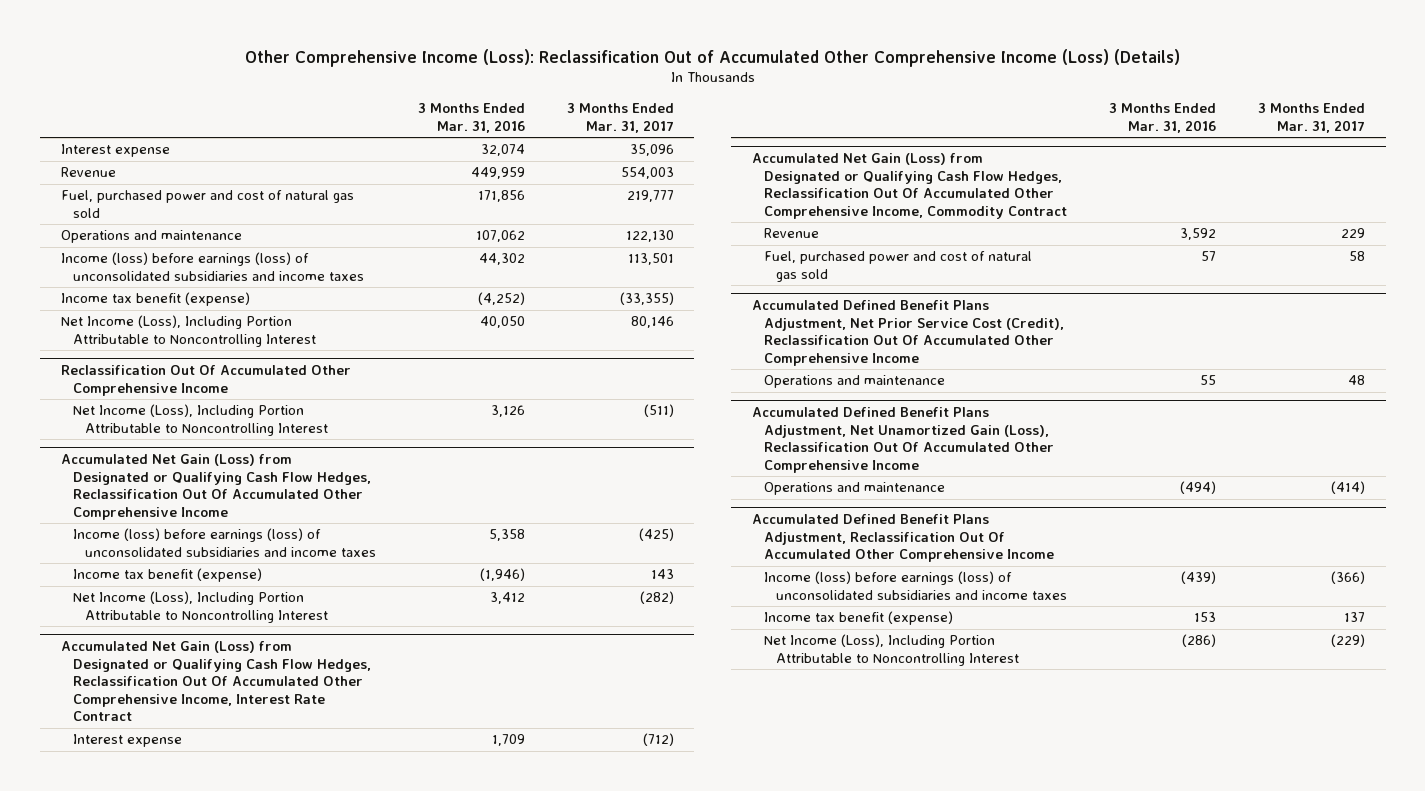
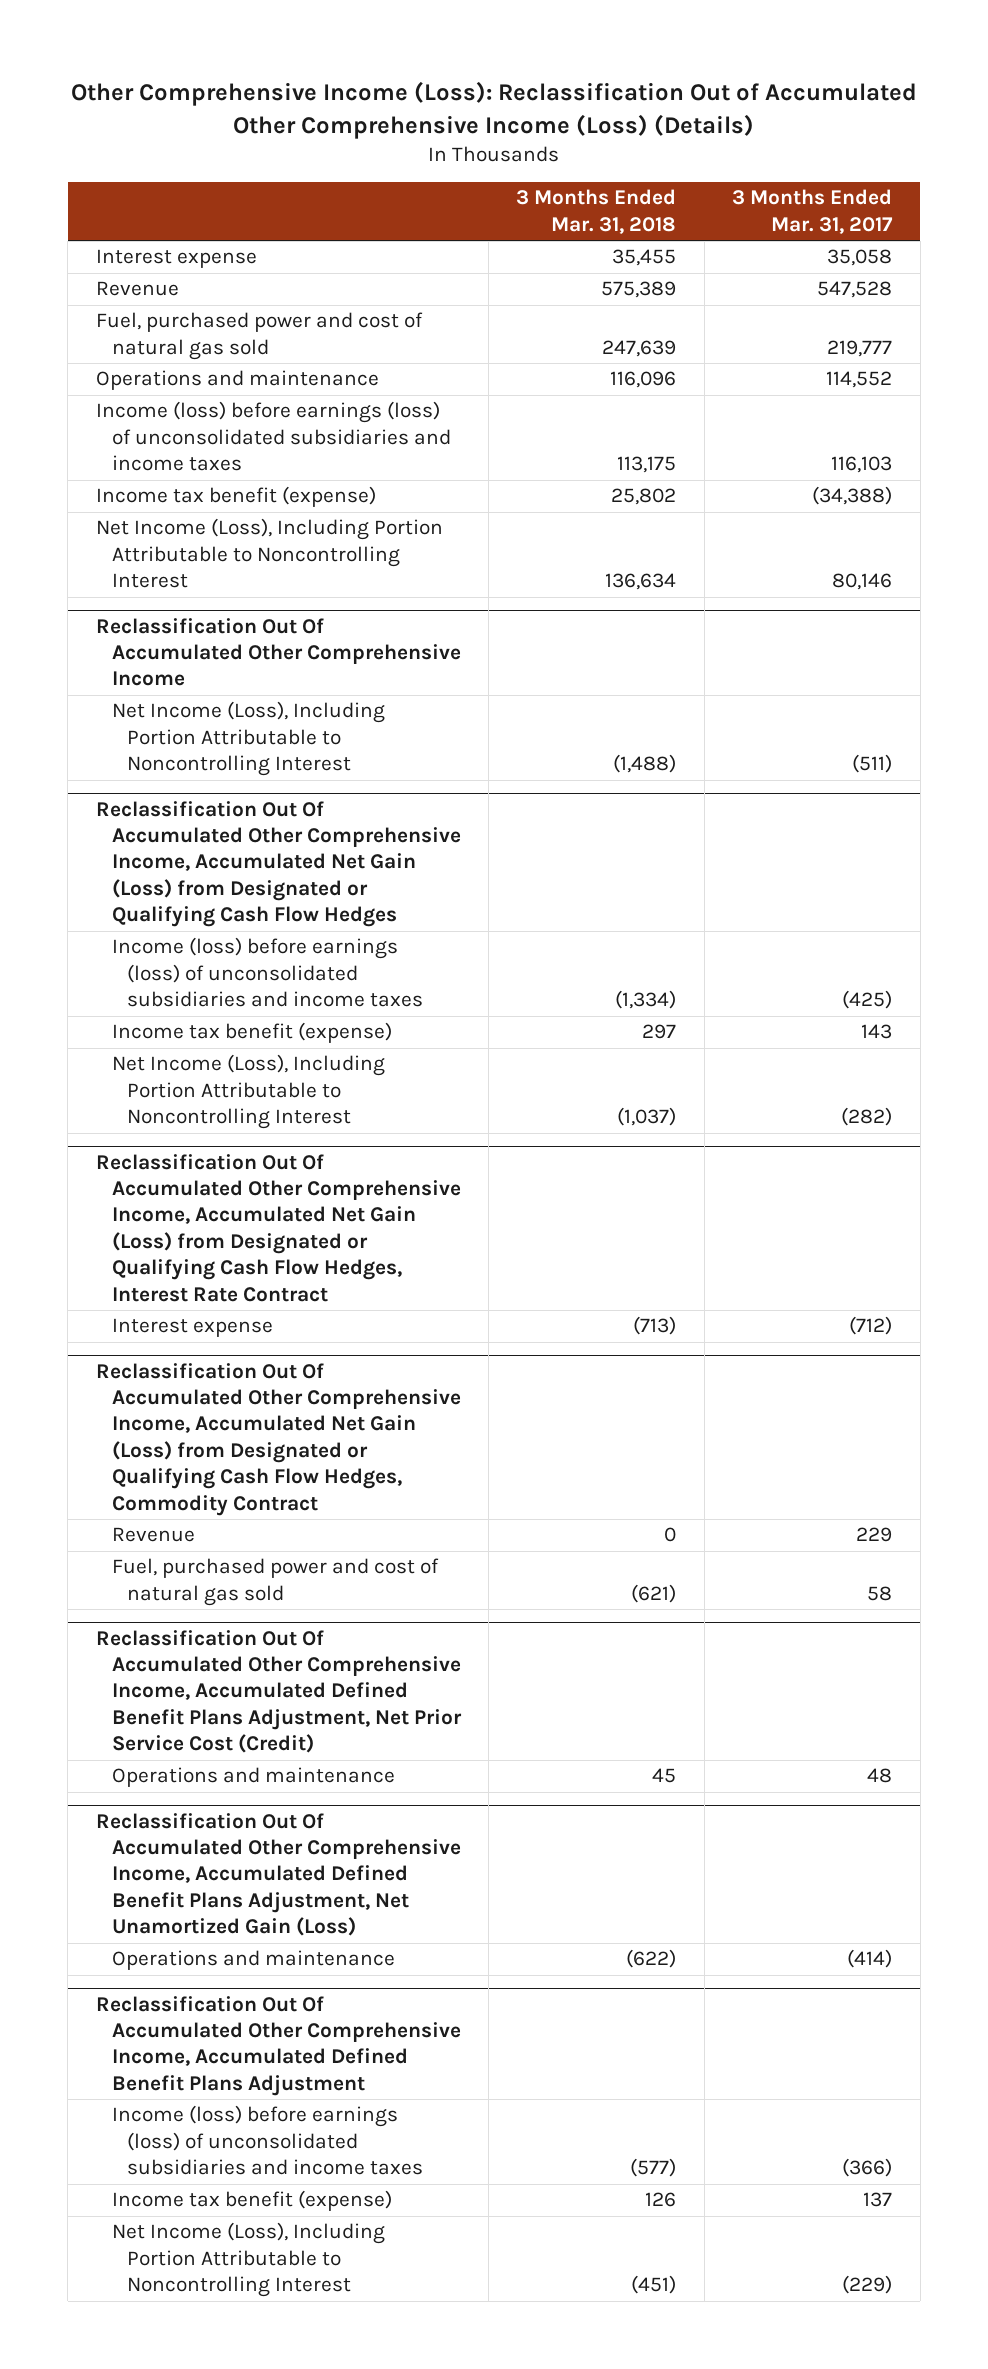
[417,103,525,133] 3 Months Ended Mar. 31, 2016 -> none
none -> [516,189,677,234] 3 Months Ended Mar. 31, 2018
[629,144,674,157] 35,096 -> [827,249,893,267] 35,058
[620,167,674,180] 554,003 -> [817,281,893,299] 547,528
[625,230,674,243] 122,130 -> [826,371,893,389] 114,552
[627,253,674,266] 113,501 -> [831,456,893,474] 116,103
[619,292,674,306] (33,355) -> [812,486,893,506] (34,388)
[60,454,371,520] Accumulated Net Gain (Loss) from Designated or Qualifying Cash Flow Hedges, Reclassification Out Of Accumulated Other Comprehensive Income -> [95,800,461,928] Reclassification Out Of Accumulated Other Comprehensive Income, Accumulated Net Gain (Loss) from Designated or Qualifying Cash Flow Hedges
[60,641,371,722] Accumulated Net Gain (Loss) from Designated or Qualifying Cash Flow Hedges, Reclassification Out Of Accumulated Other Comprehensive Income, Interest Rate Contract -> [95,1153,461,1302] Reclassification Out Of Accumulated Other Comprehensive Income, Accumulated Net Gain (Loss) from Designated or Qualifying Cash Flow Hedges, Interest Rate Contract
[751,153,1067,219] Accumulated Net Gain (Loss) from Designated or Qualifying Cash Flow Hedges, Reclassification Out Of Accumulated Other Comprehensive Income, Commodity Contract -> [95,1362,461,1516] Reclassification Out Of Accumulated Other Comprehensive Income, Accumulated Net Gain (Loss) from Designated or Qualifying Cash Flow Hedges, Commodity Contract
[751,300,1064,366] Accumulated Defined Benefit Plans Adjustment, Net Prior Service Cost (Credit), Reclassification Out Of Accumulated Other Comprehensive Income -> [95,1629,462,1754] Reclassification Out Of Accumulated Other Comprehensive Income, Accumulated Defined Benefit Plans Adjustment, Net Prior Service Cost (Credit)
[751,407,1054,473] Accumulated Defined Benefit Plans Adjustment, Net Unamortized Gain (Loss), Reclassification Out Of Accumulated Other Comprehensive Income -> [95,1812,461,1937] Reclassification Out Of Accumulated Other Comprehensive Income, Accumulated Defined Benefit Plans Adjustment, Net Unamortized Gain (Loss)
[751,514,1054,563] Accumulated Defined Benefit Plans Adjustment, Reclassification Out Of Accumulated Other Comprehensive Income -> [95,1995,461,2096] Reclassification Out Of Accumulated Other Comprehensive Income, Accumulated Defined Benefit Plans Adjustment

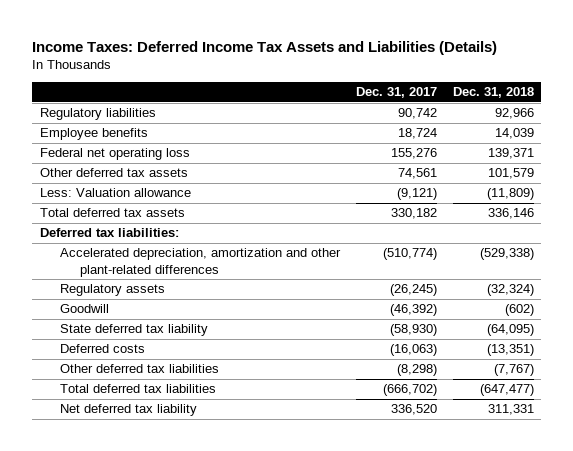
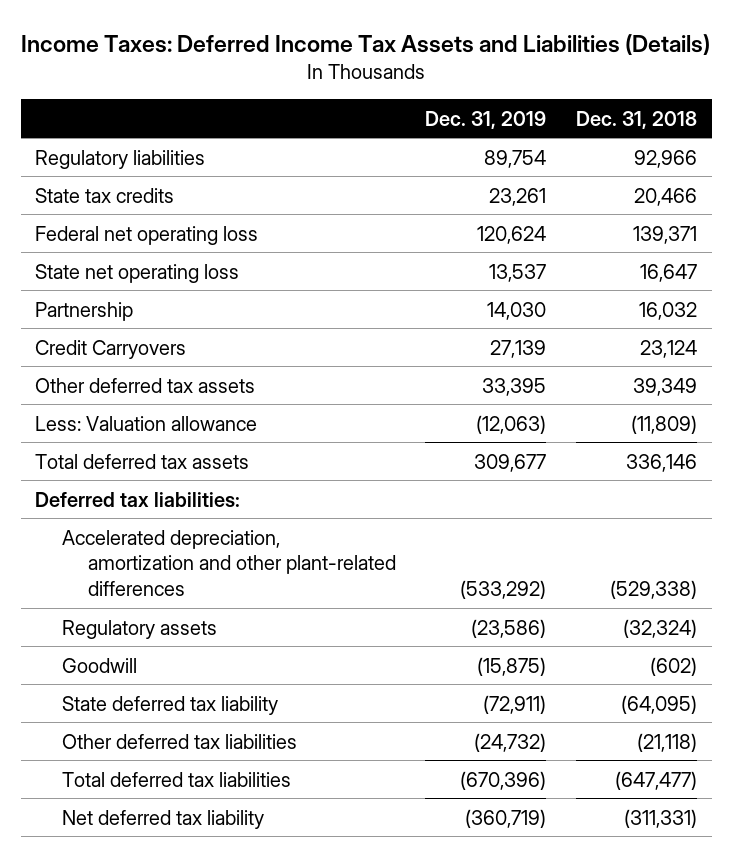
[355,87,437,99] Dec. 31, 2017 -> none
none -> [425,110,547,129] Dec. 31, 2019
[39,128,148,141] Employee benefits -> none
none -> [35,187,175,203] State tax credits
none -> [35,263,240,283] State net operating loss
none -> [35,301,134,321] Partnership
none -> [35,339,187,359] Credit Carryovers
[487,168,534,180] 101,579 -> [632,377,697,396] 39,349
[59,344,145,354] Deferred costs -> none
[493,364,534,377] (7,767) -> [636,732,697,752] (21,118)
[487,404,534,416] 311,331 -> [623,808,697,828] (311,331)

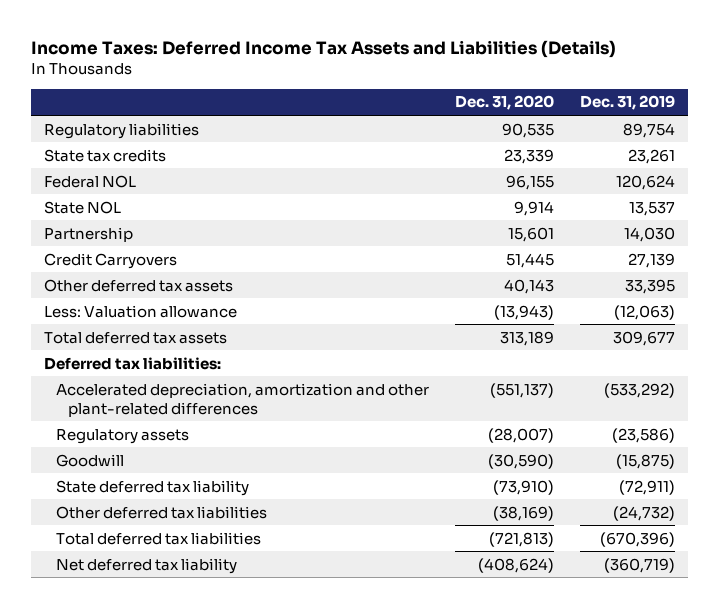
[575,110,697,129] Dec. 31, 2018 -> none
none -> [454,95,554,111] Dec. 31, 2020
[35,225,259,245] Federal net operating loss -> [43,174,136,188] Federal NOL
[35,263,240,283] State net operating loss -> [43,200,121,214] State NOL

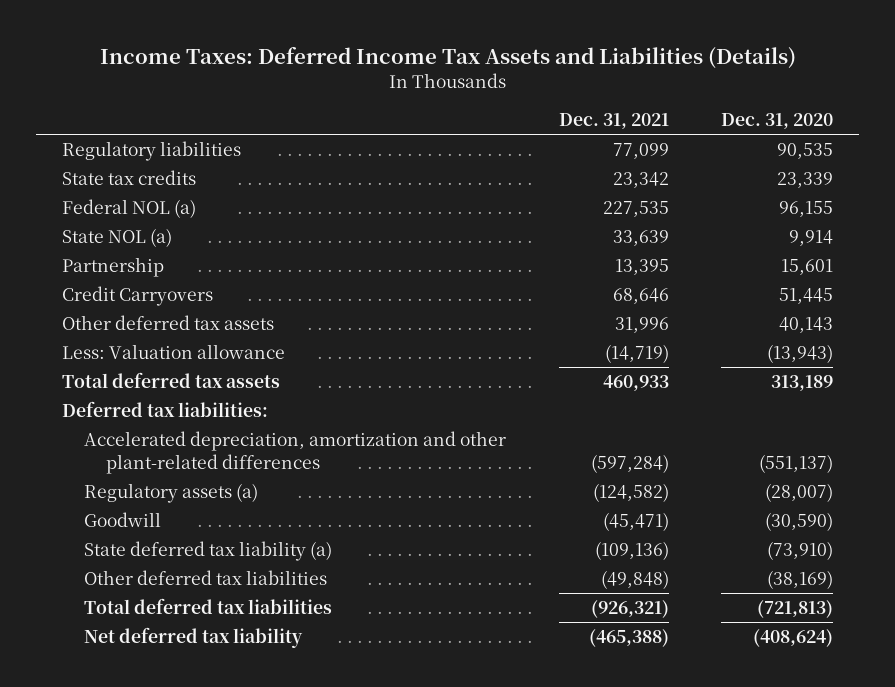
[579,95,675,111] Dec. 31, 2019 -> none
none -> [558,113,669,130] Dec. 31, 2021
[43,174,136,188] Federal NOL -> [62,198,197,218] Federal NOL (a)
[43,200,121,214] State NOL -> [62,227,173,247] State NOL (a)
[55,428,189,444] Regulatory assets -> [84,482,259,503] Regulatory assets (a)
[55,479,249,496] State deferred tax liability -> [84,540,333,561] State deferred tax liability (a)

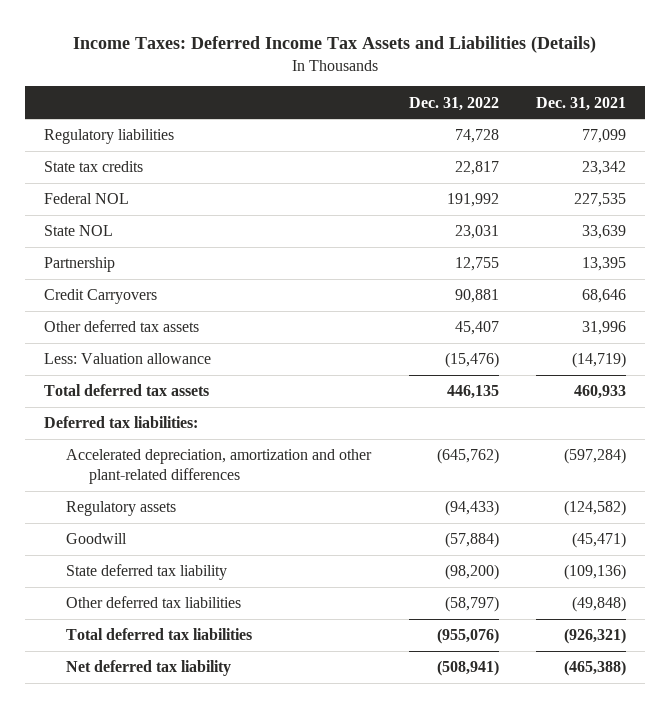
[721,113,834,130] Dec. 31, 2020 -> none
none -> [408,96,499,111] Dec. 31, 2022
[62,198,197,218] Federal NOL (a) -> [43,193,129,205] Federal NOL
[62,227,173,247] State NOL (a) -> [43,225,113,237] State NOL
[84,482,259,503] Regulatory assets (a) -> [66,501,177,517] Regulatory assets
[84,540,333,561] State deferred tax liability (a) -> [66,564,228,581] State deferred tax liability

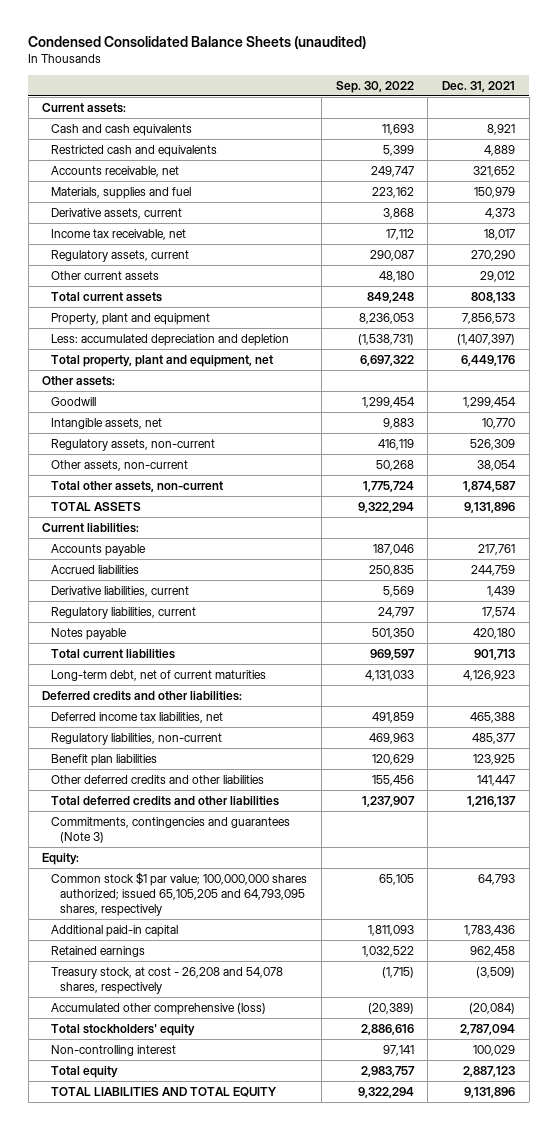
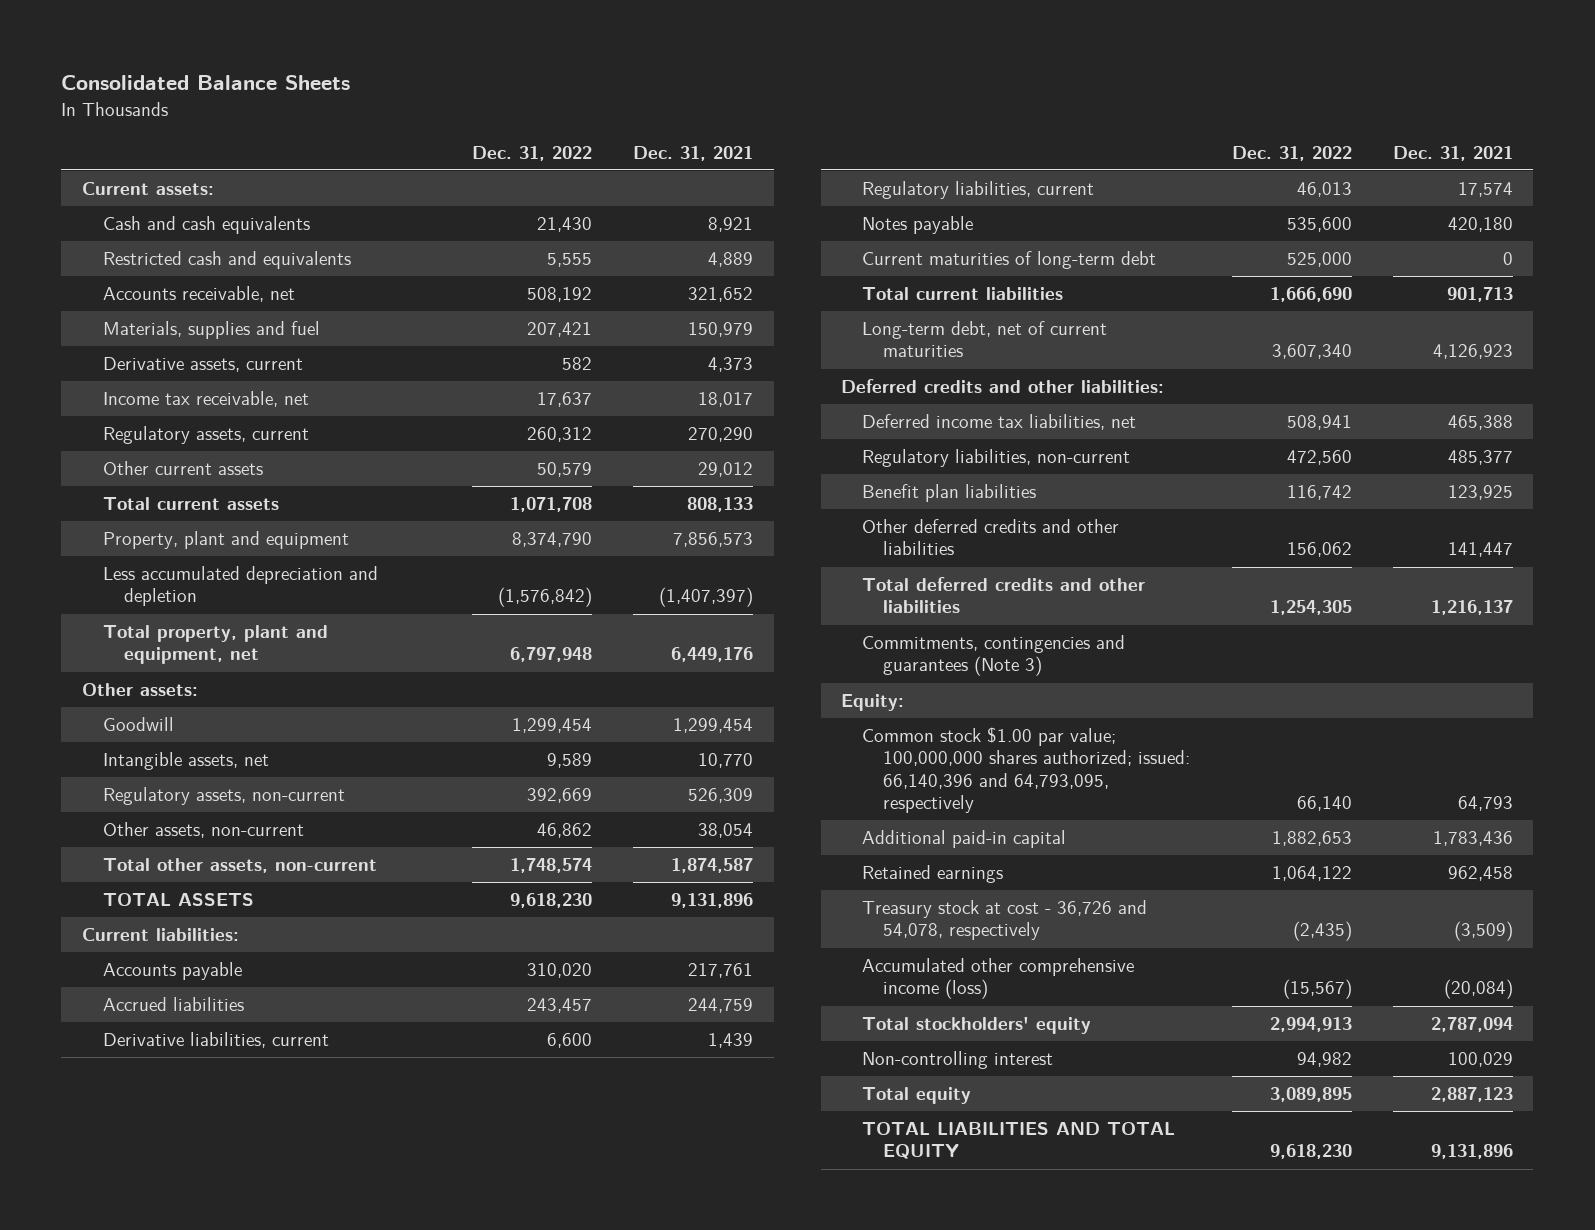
[28,35,367,49] Condensed Consolidated Balance Sheets (unaudited) -> [61,75,351,91] Consolidated Balance Sheets
[335,81,414,94] Sep. 30, 2022 -> none
none -> [472,145,593,161] Dec. 31, 2022
[51,333,290,346] Less: accumulated depreciation and depletion -> [102,566,378,607] Less accumulated depreciation and depletion
none -> [862,251,1157,270] Current maturities of long-term debt
[51,871,308,916] Common stock $1 par value; 100,000,000 shares authorized; issued 65,105,205 and 64,793,095 shares, respectively -> [862,727,1191,813] Common stock $1.00 par value; 100,000,000 shares authorized; issued: 66,140,396 and 64,793,095, respectively
[51,966,284,994] Treasury stock, at cost - 26,208 and 54,078 shares, respectively -> [862,900,1148,941] Treasury stock at cost - 36,726 and 54,078, respectively
[51,1002,267,1015] Accumulated other comprehensive (loss) -> [862,958,1135,1000] Accumulated other comprehensive income (loss)

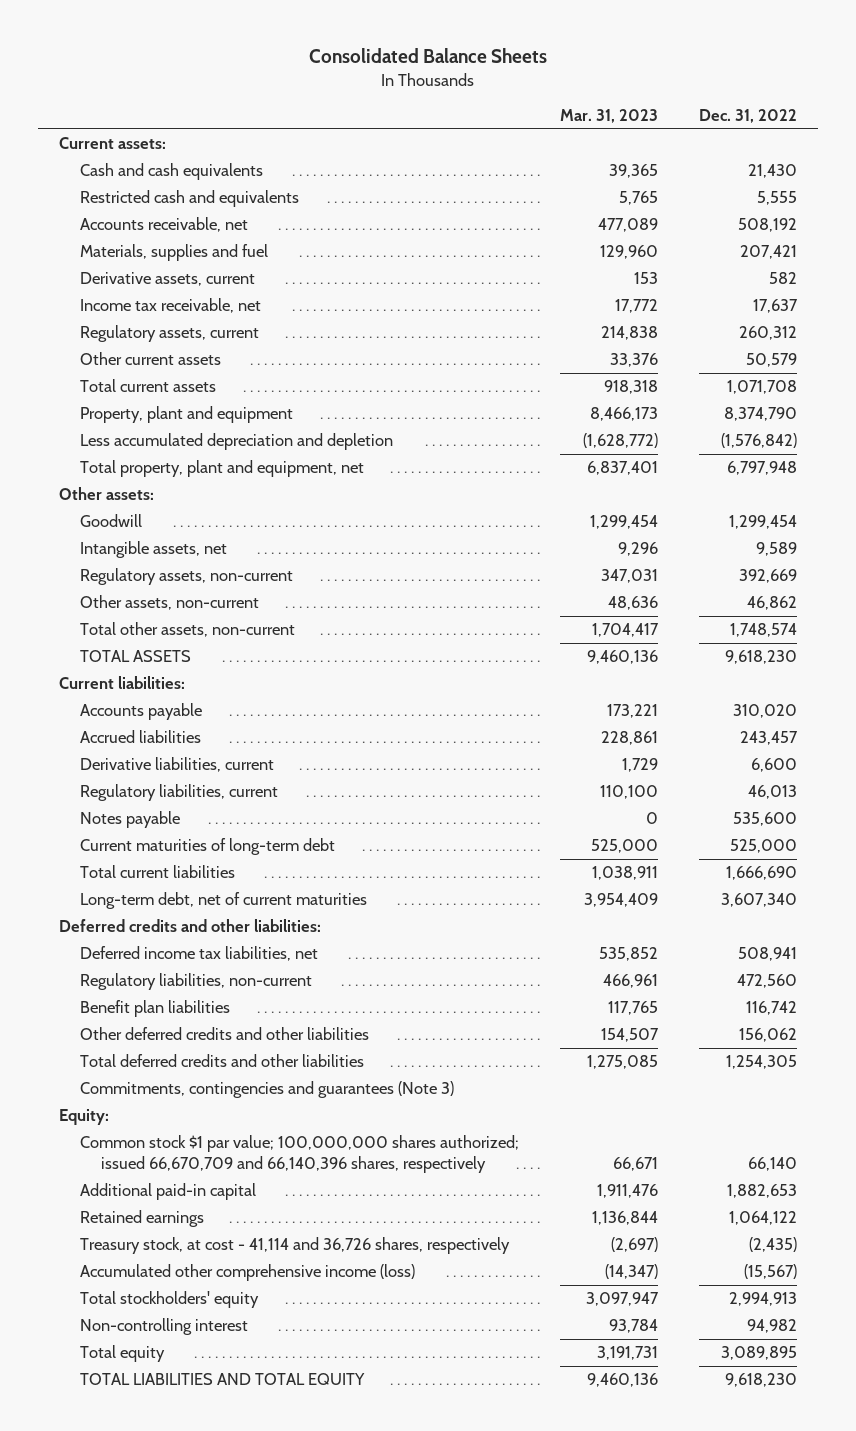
[633,145,754,161] Dec. 31, 2021 -> none
none -> [560,109,659,124] Mar. 31, 2023
[862,727,1191,813] Common stock $1.00 par value; 100,000,000 shares authorized; issued: 66,140,396 and 64,793,095, respectively -> [79,1135,519,1174] Common stock $1 par value; 100,000,000 shares authorized; issued 66,670,709 and 66,140,396 shares, respectively
[862,900,1148,941] Treasury stock at cost - 36,726 and 54,078, respectively -> [79,1237,510,1255] Treasury stock, at cost - 41,114 and 36,726 shares, respectively

